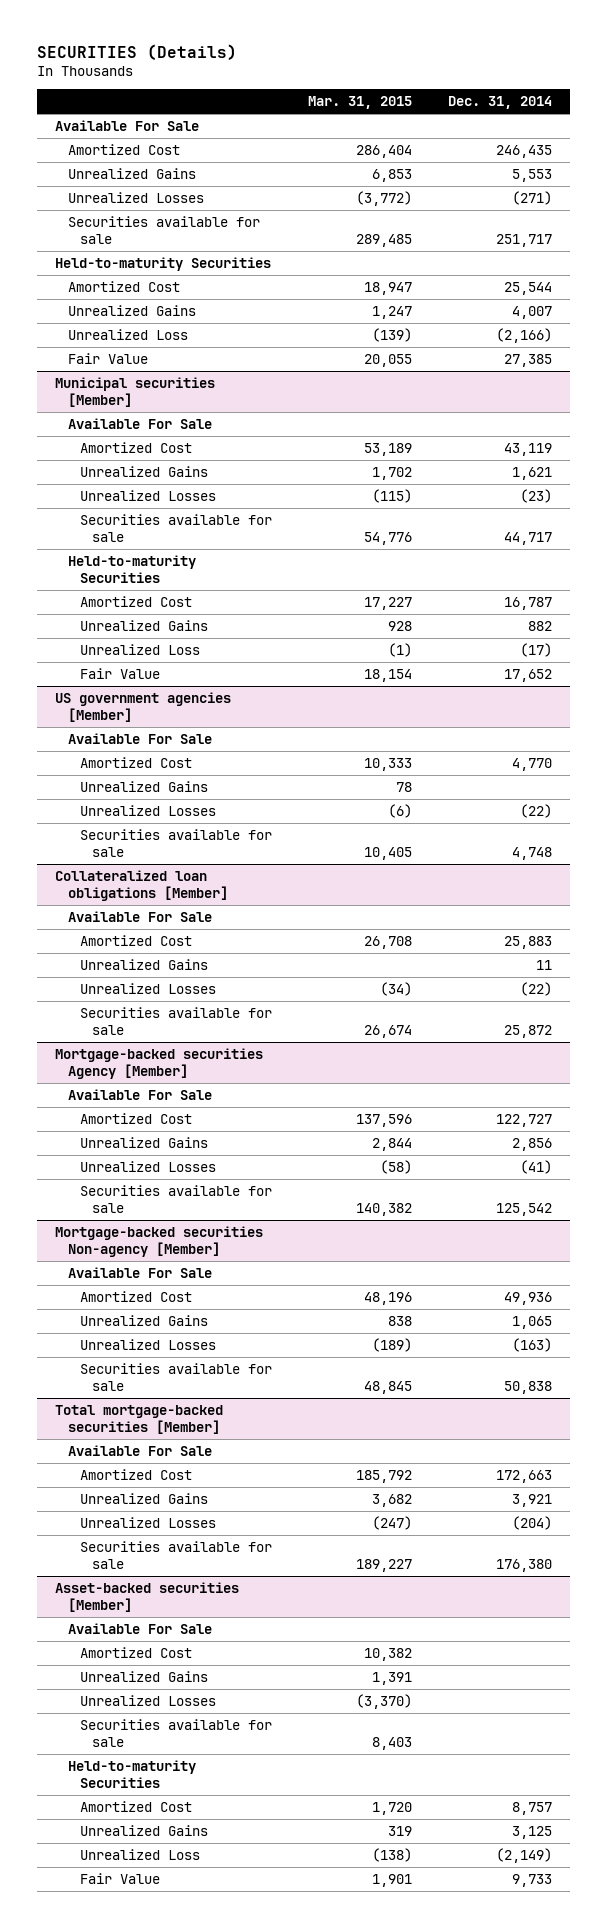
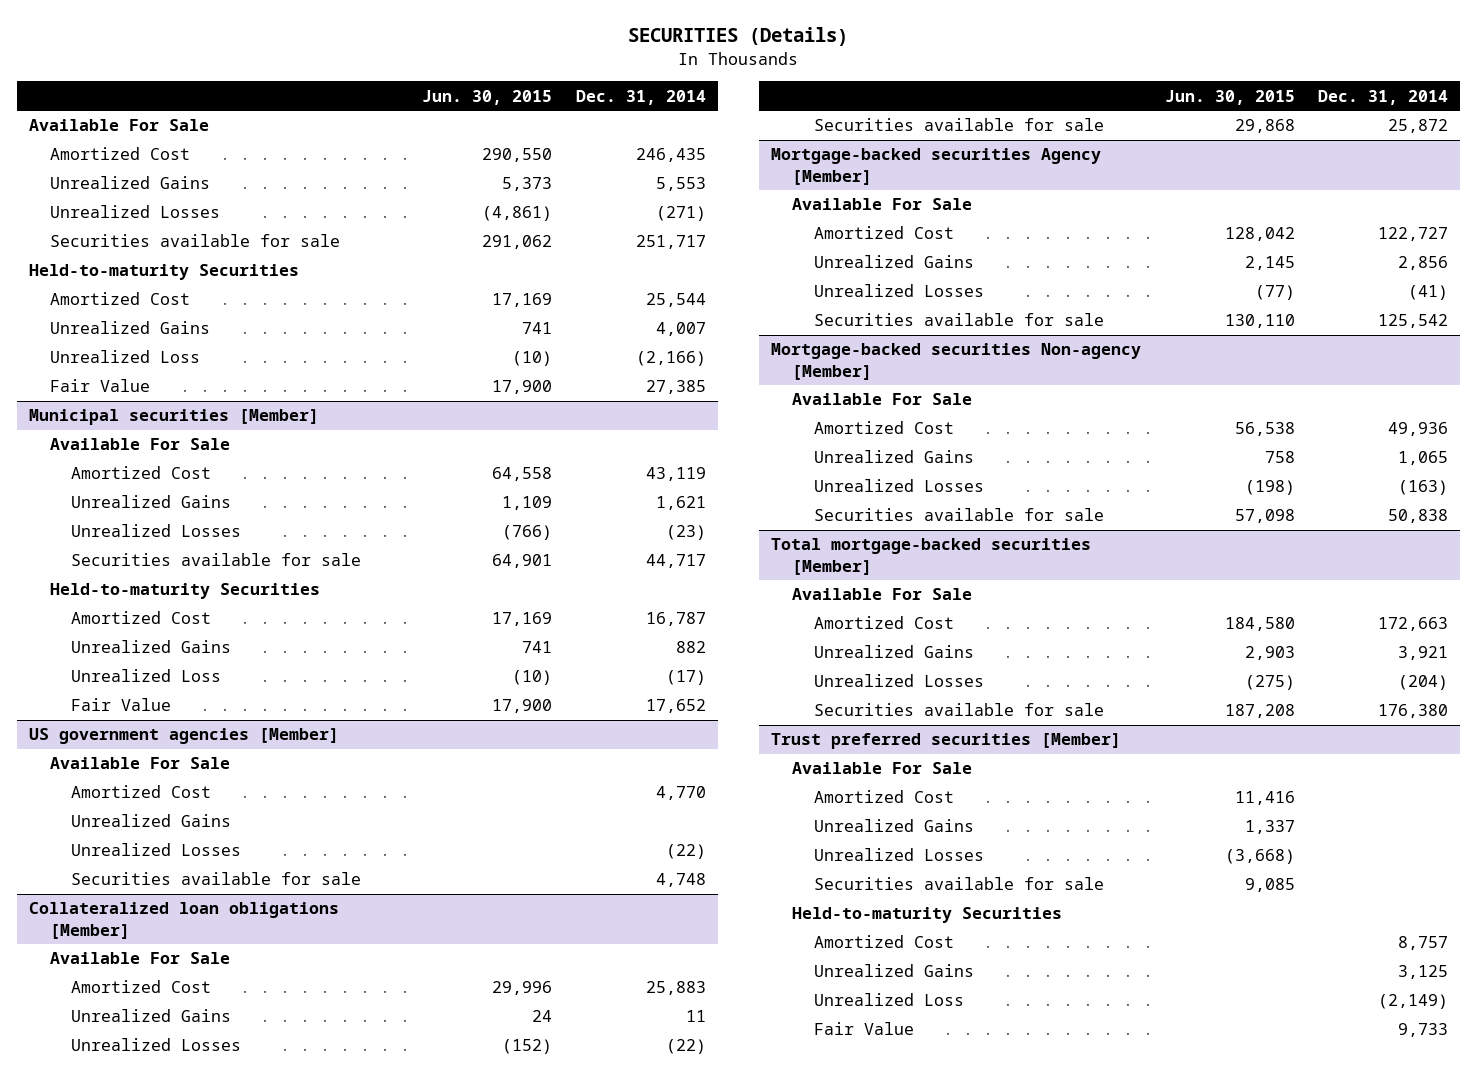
[308,96,413,110] Mar. 31, 2015 -> none
none -> [422,89,553,105] Jun. 30, 2015
[55,1581,240,1613] Asset-backed securities [Member] -> [770,733,1121,750] Trust preferred securities [Member]

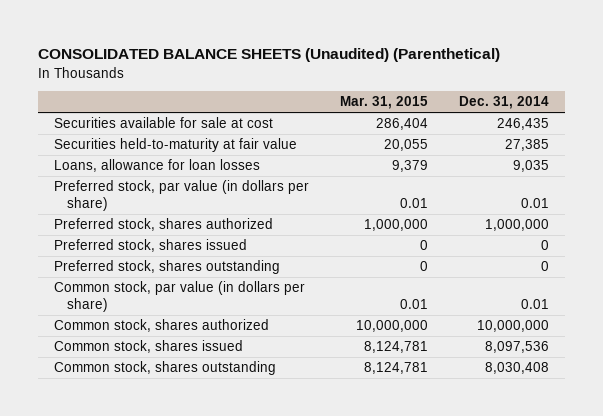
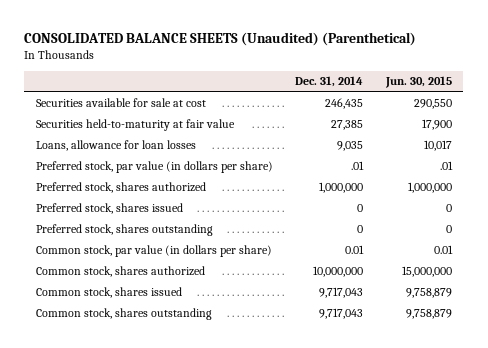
[340,96,429,110] Mar. 31, 2015 -> none
none -> [385,76,453,89] Jun. 30, 2015
[521,198,550,209] 0.01 -> [351,161,365,171] .01
[485,341,550,354] 8,097,536 -> [319,287,364,299] 9,717,043
[485,362,550,375] 8,030,408 -> [319,308,364,320] 9,717,043

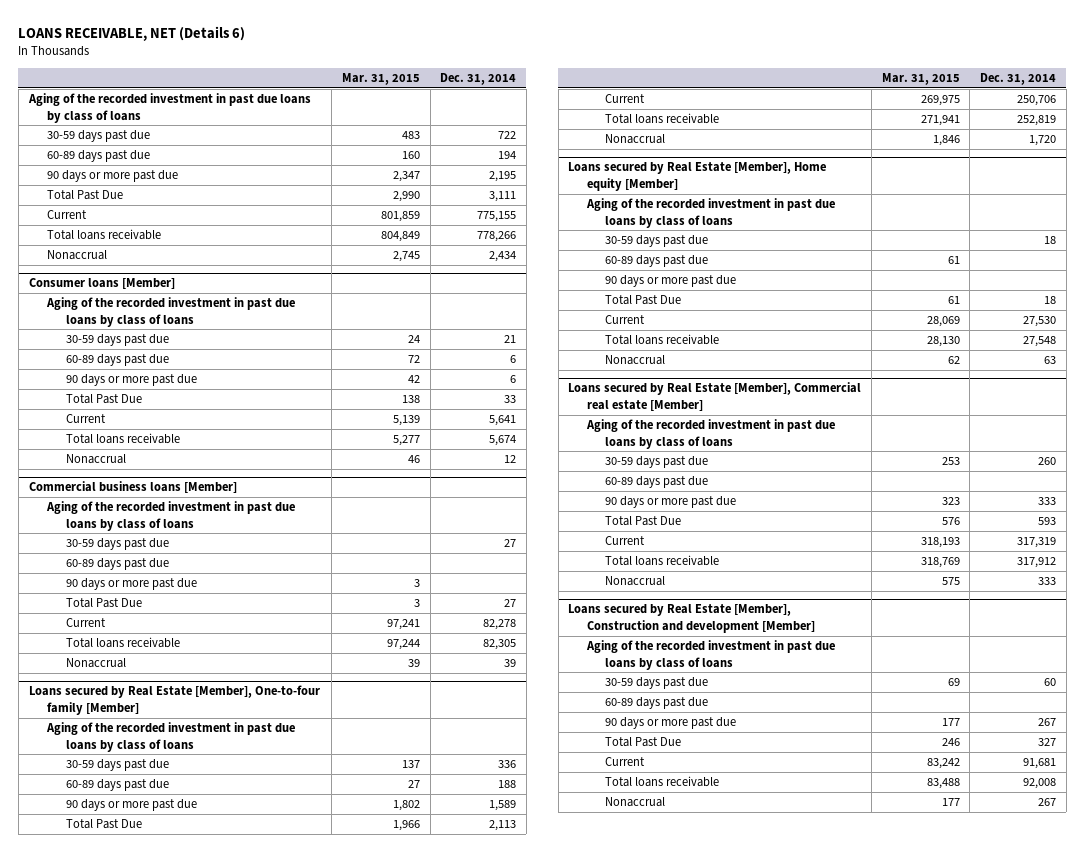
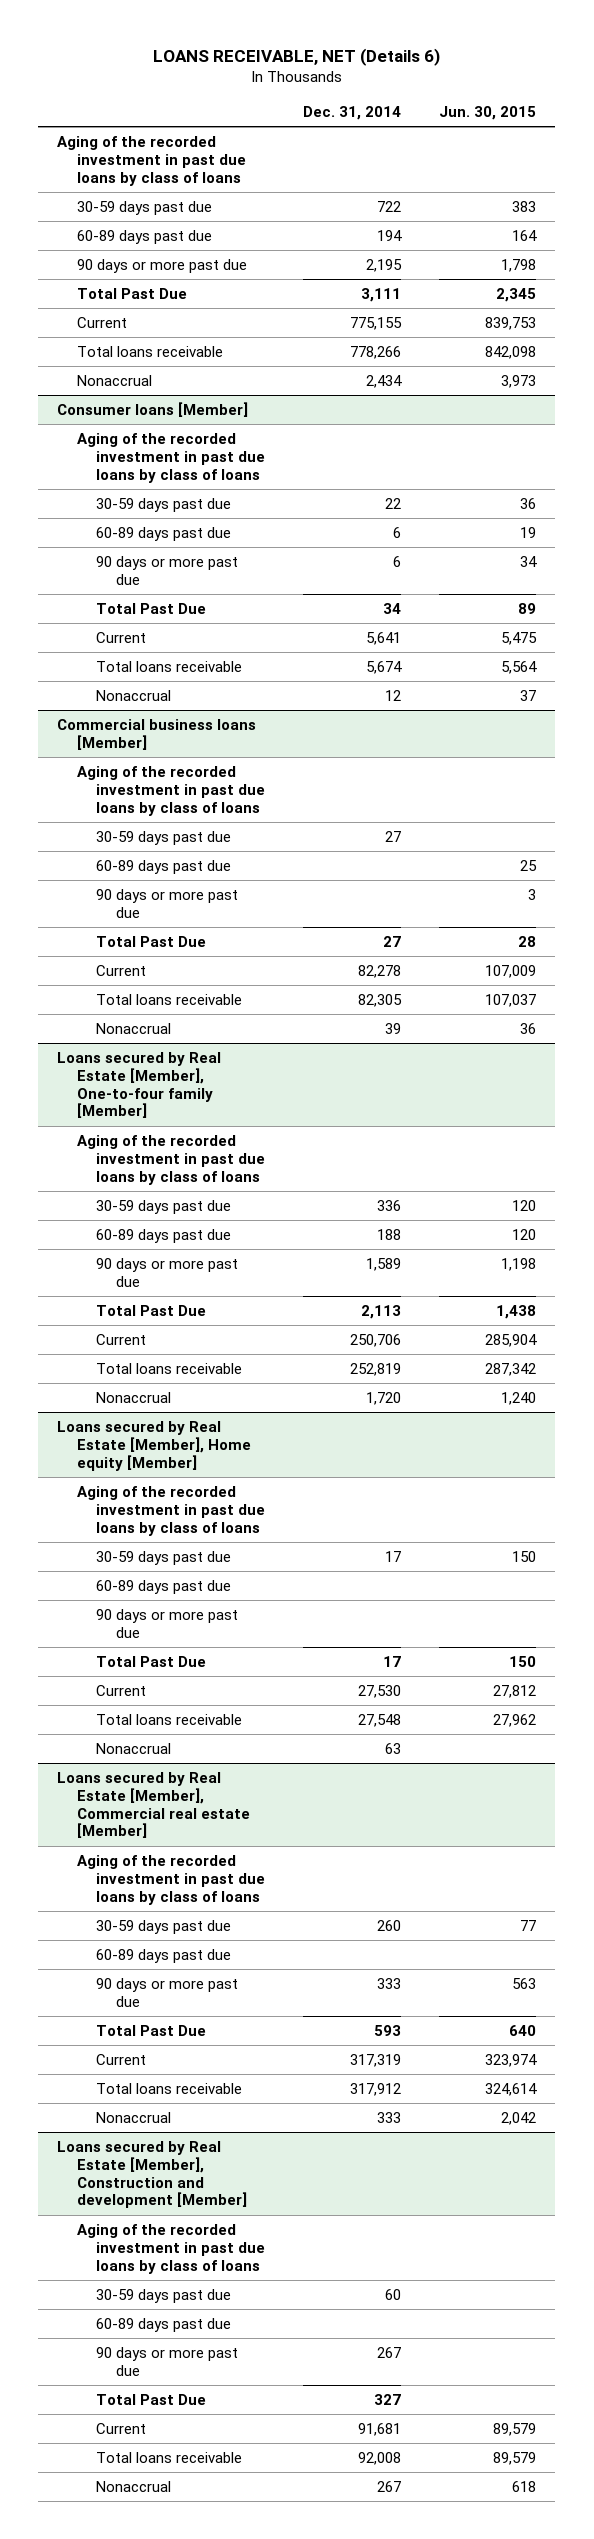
[341,72,420,85] Mar. 31, 2015 -> none
none -> [439,105,537,120] Jun. 30, 2015
[504,335,517,344] 21 -> [385,497,402,509] 22
[504,395,517,404] 33 -> [383,602,402,614] 34
[1044,236,1057,245] 18 -> [385,1550,402,1562] 17
[1044,296,1057,305] 18 -> [383,1655,402,1667] 17

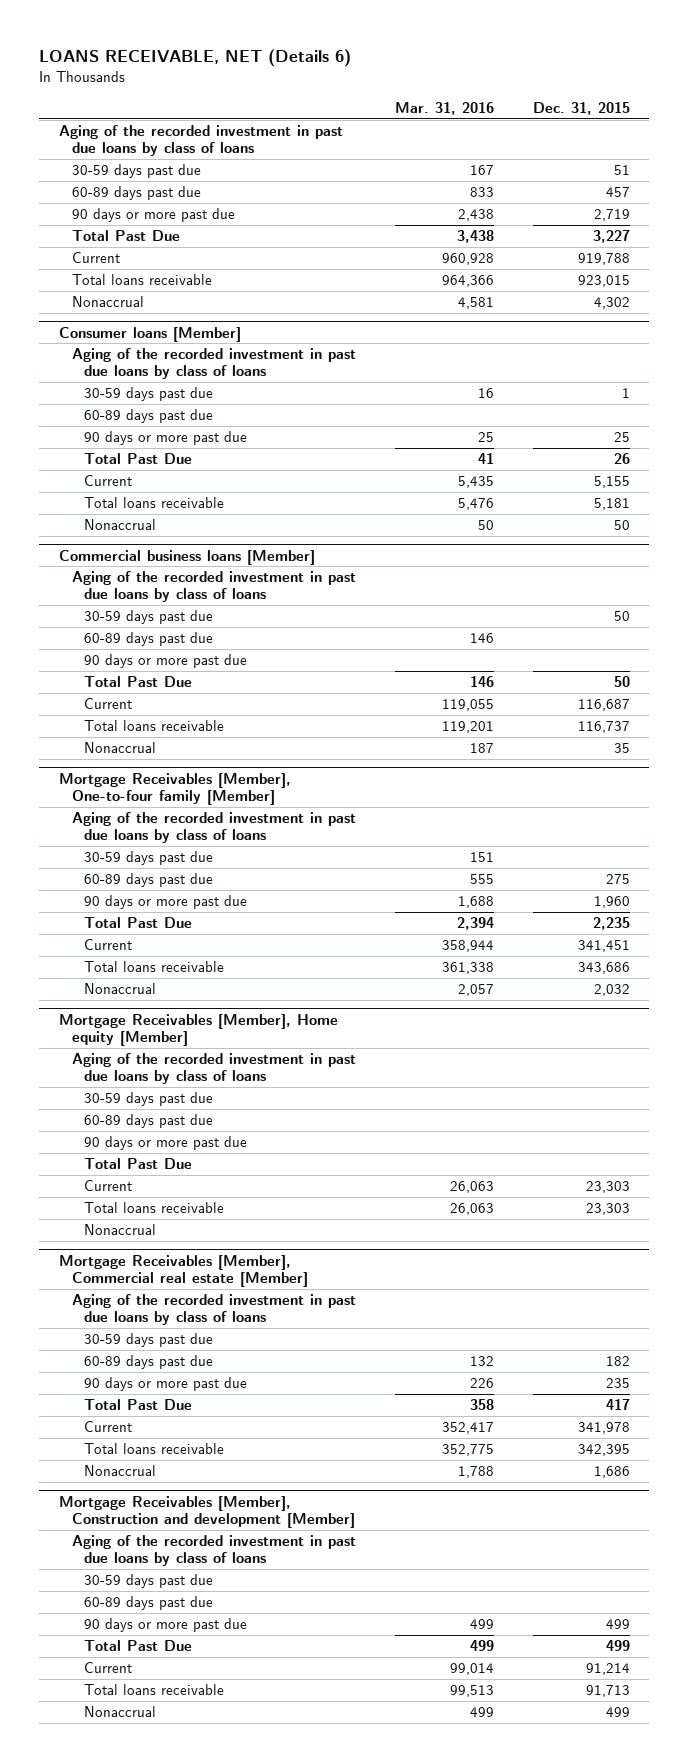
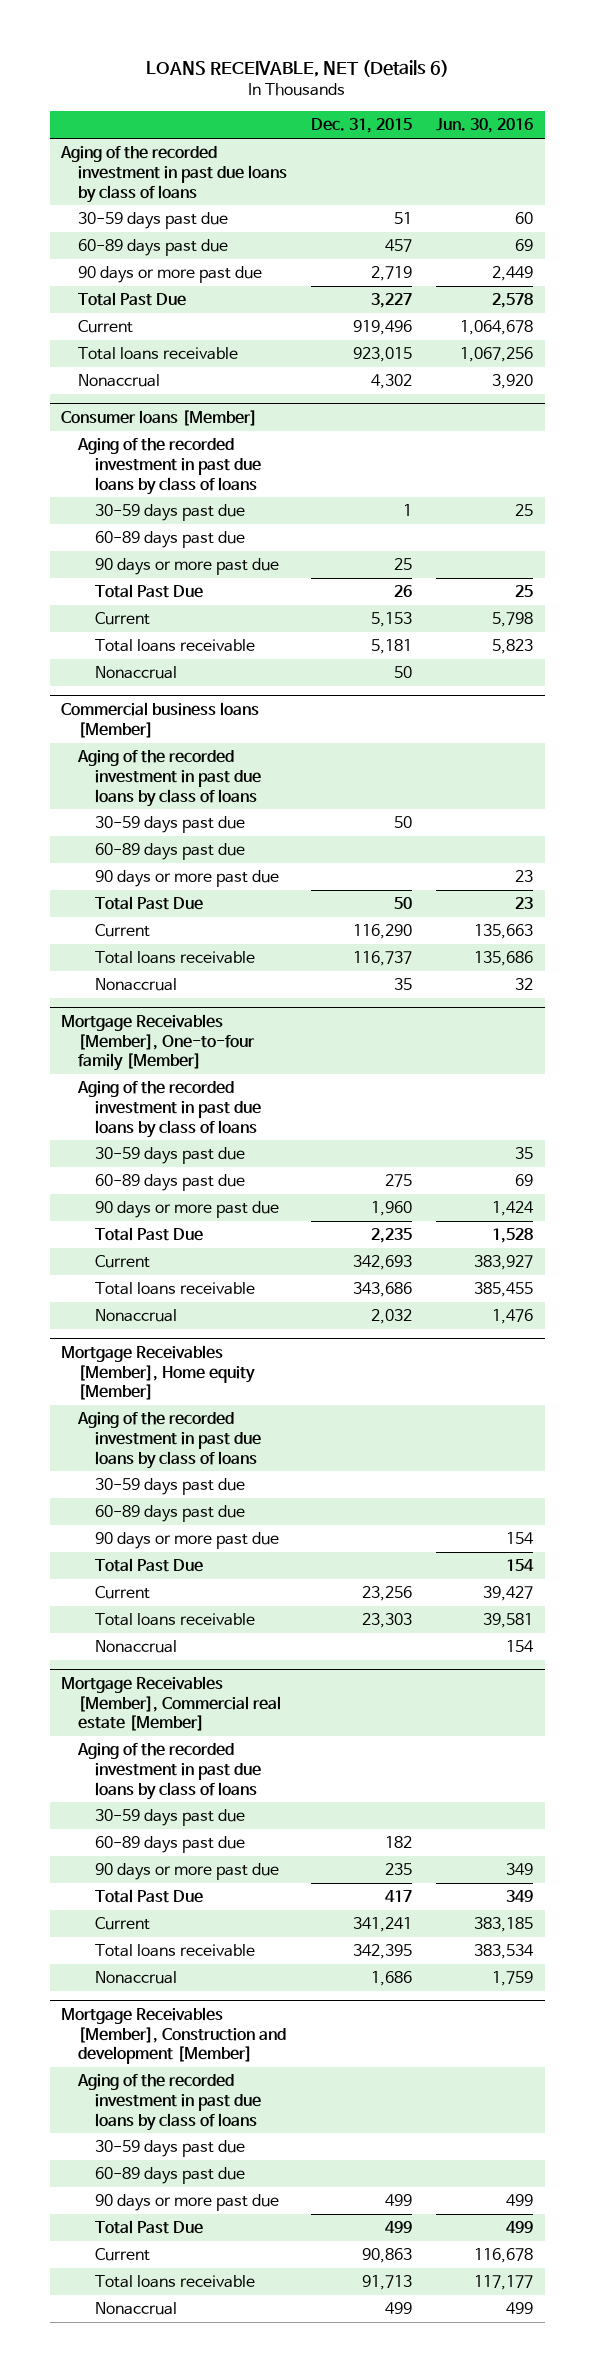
[394,102,494,116] Mar. 31, 2016 -> none
none -> [435,118,533,134] Jun. 30, 2016
[577,253,630,266] 919,788 -> [352,320,412,336] 919,496
[593,476,630,489] 5,155 -> [370,612,412,628] 5,153
[577,699,630,712] 116,687 -> [352,924,412,940] 116,290
[577,940,630,953] 341,451 -> [352,1255,412,1271] 342,693
[585,1181,630,1194] 23,303 -> [361,1586,412,1602] 23,256
[577,1422,630,1435] 341,978 -> [352,1917,412,1933] 341,241
[585,1663,630,1676] 91,214 -> [361,2248,412,2264] 90,863

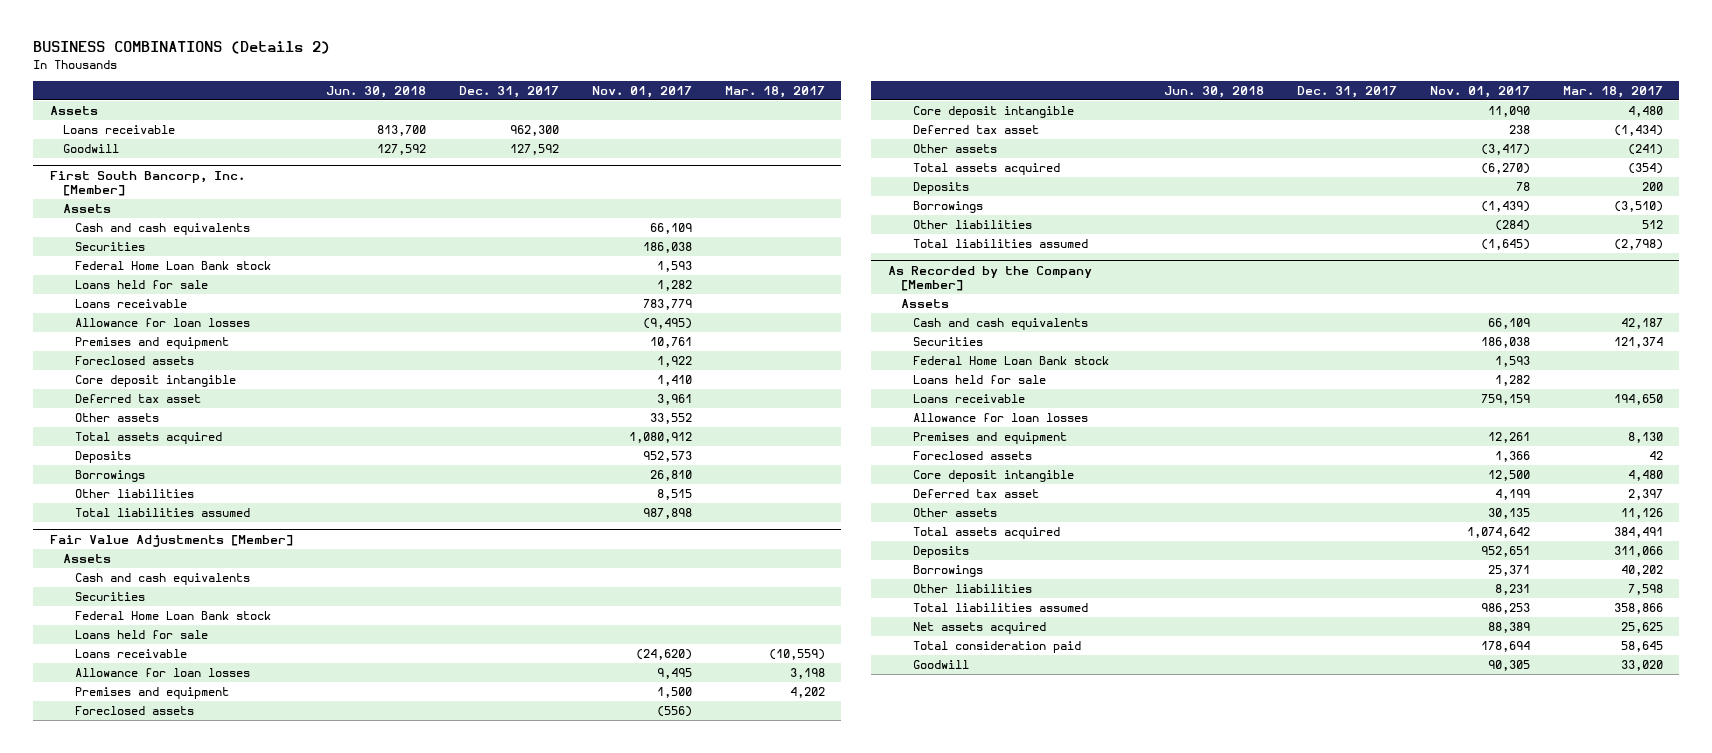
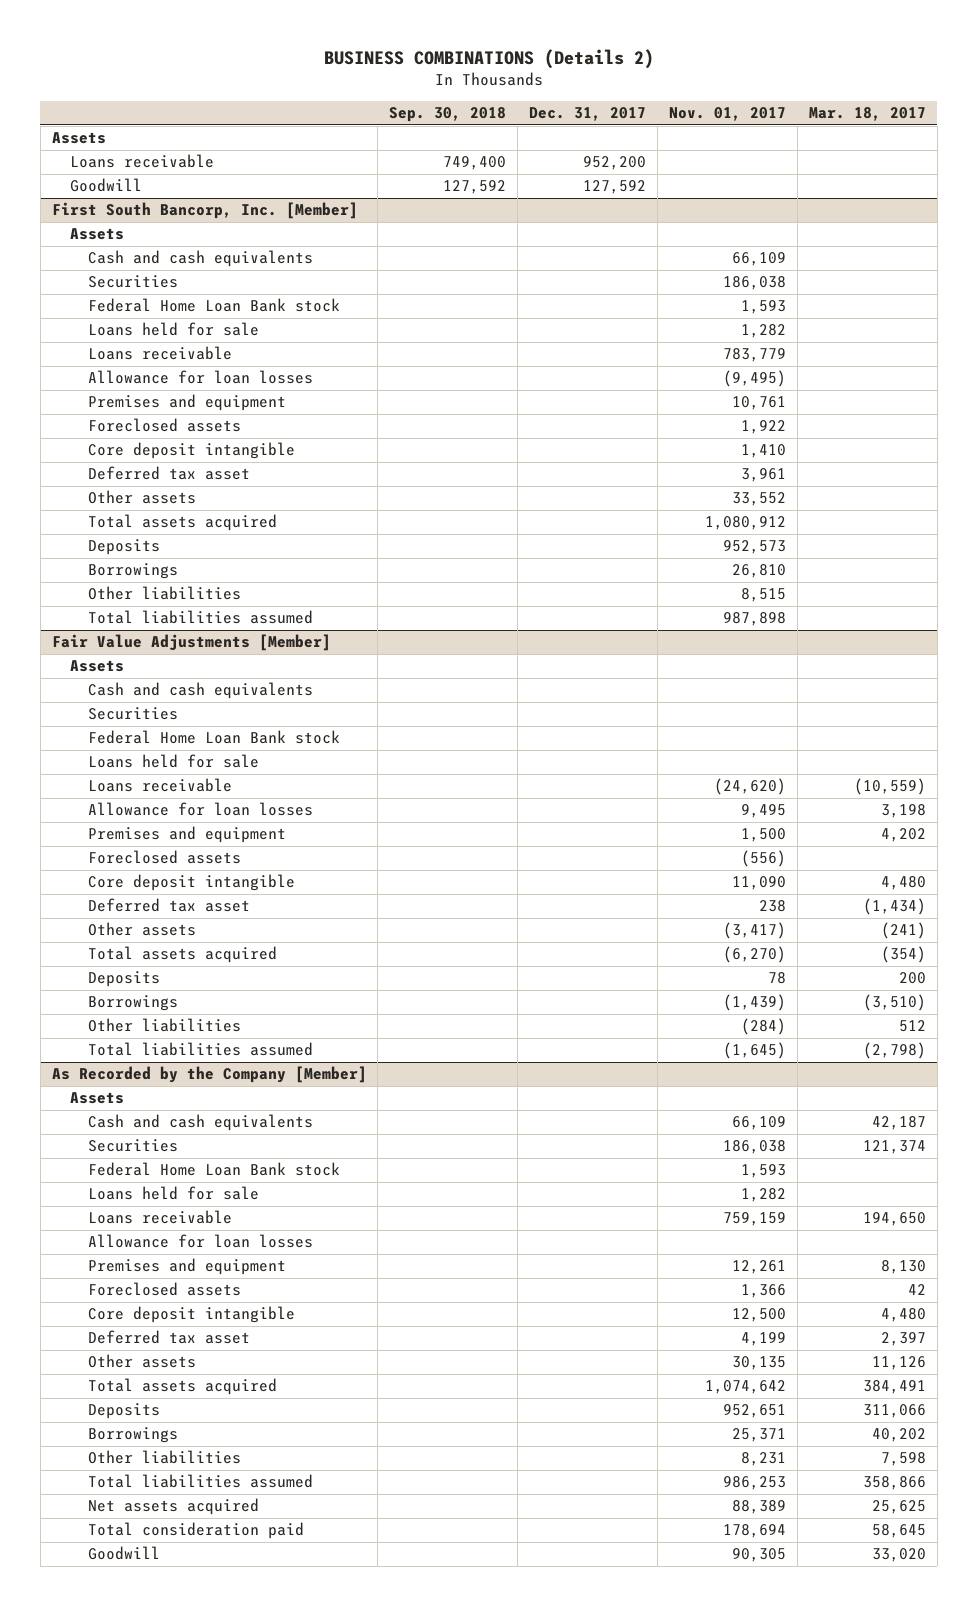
[325,85,426,98] Jun. 30, 2018 -> none
none -> [389,107,507,123] Sep. 30, 2018
[509,125,559,137] 962,300 -> [583,156,647,171] 952,200

